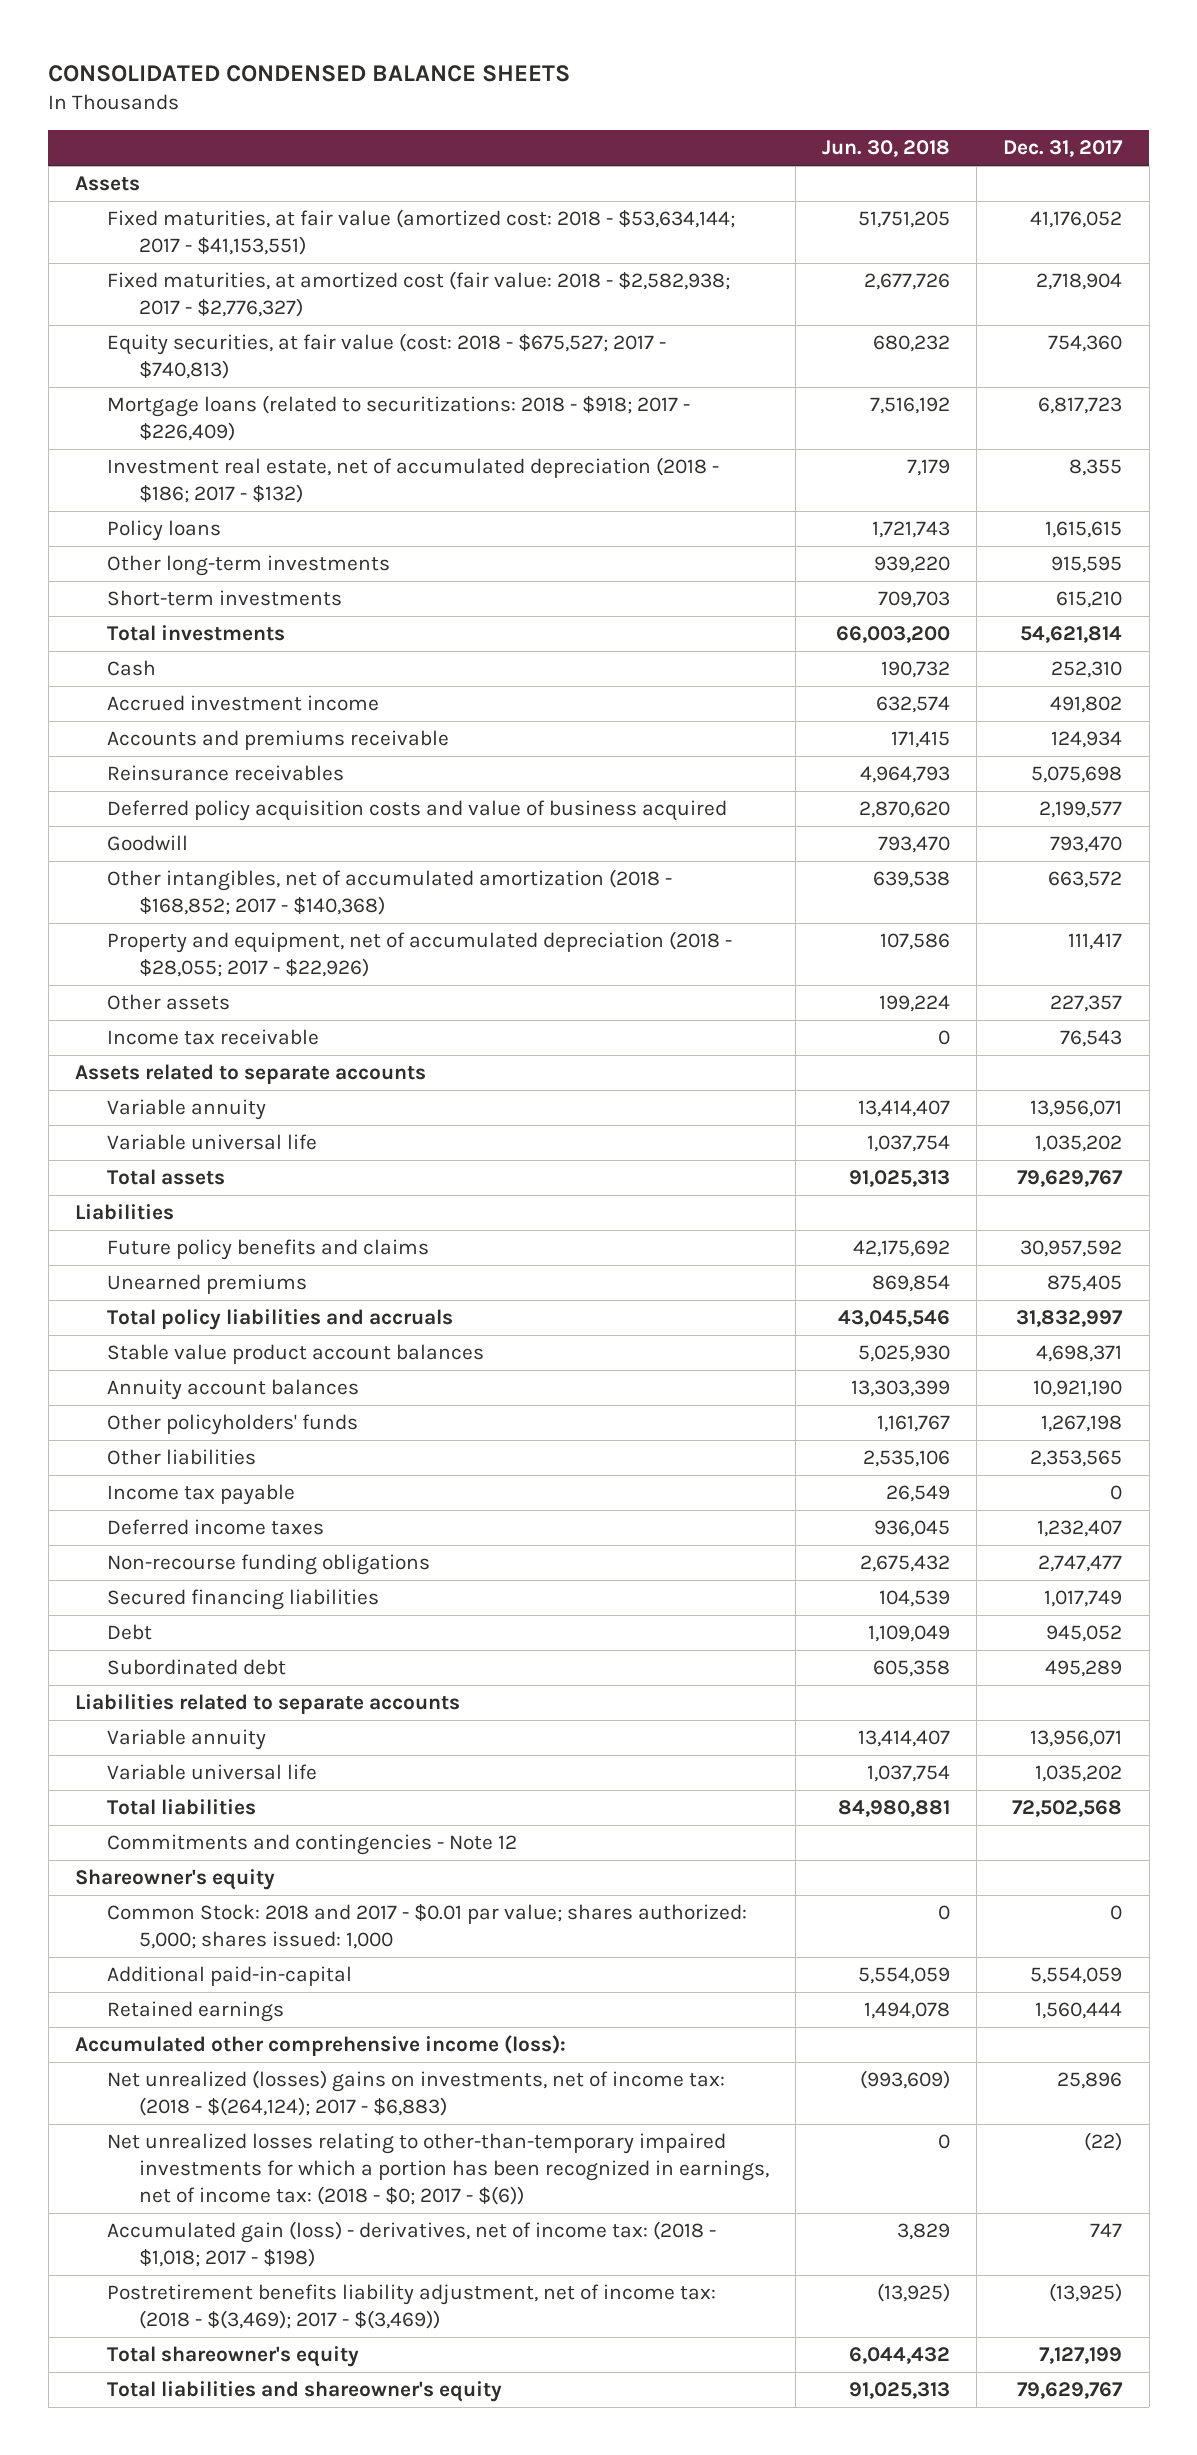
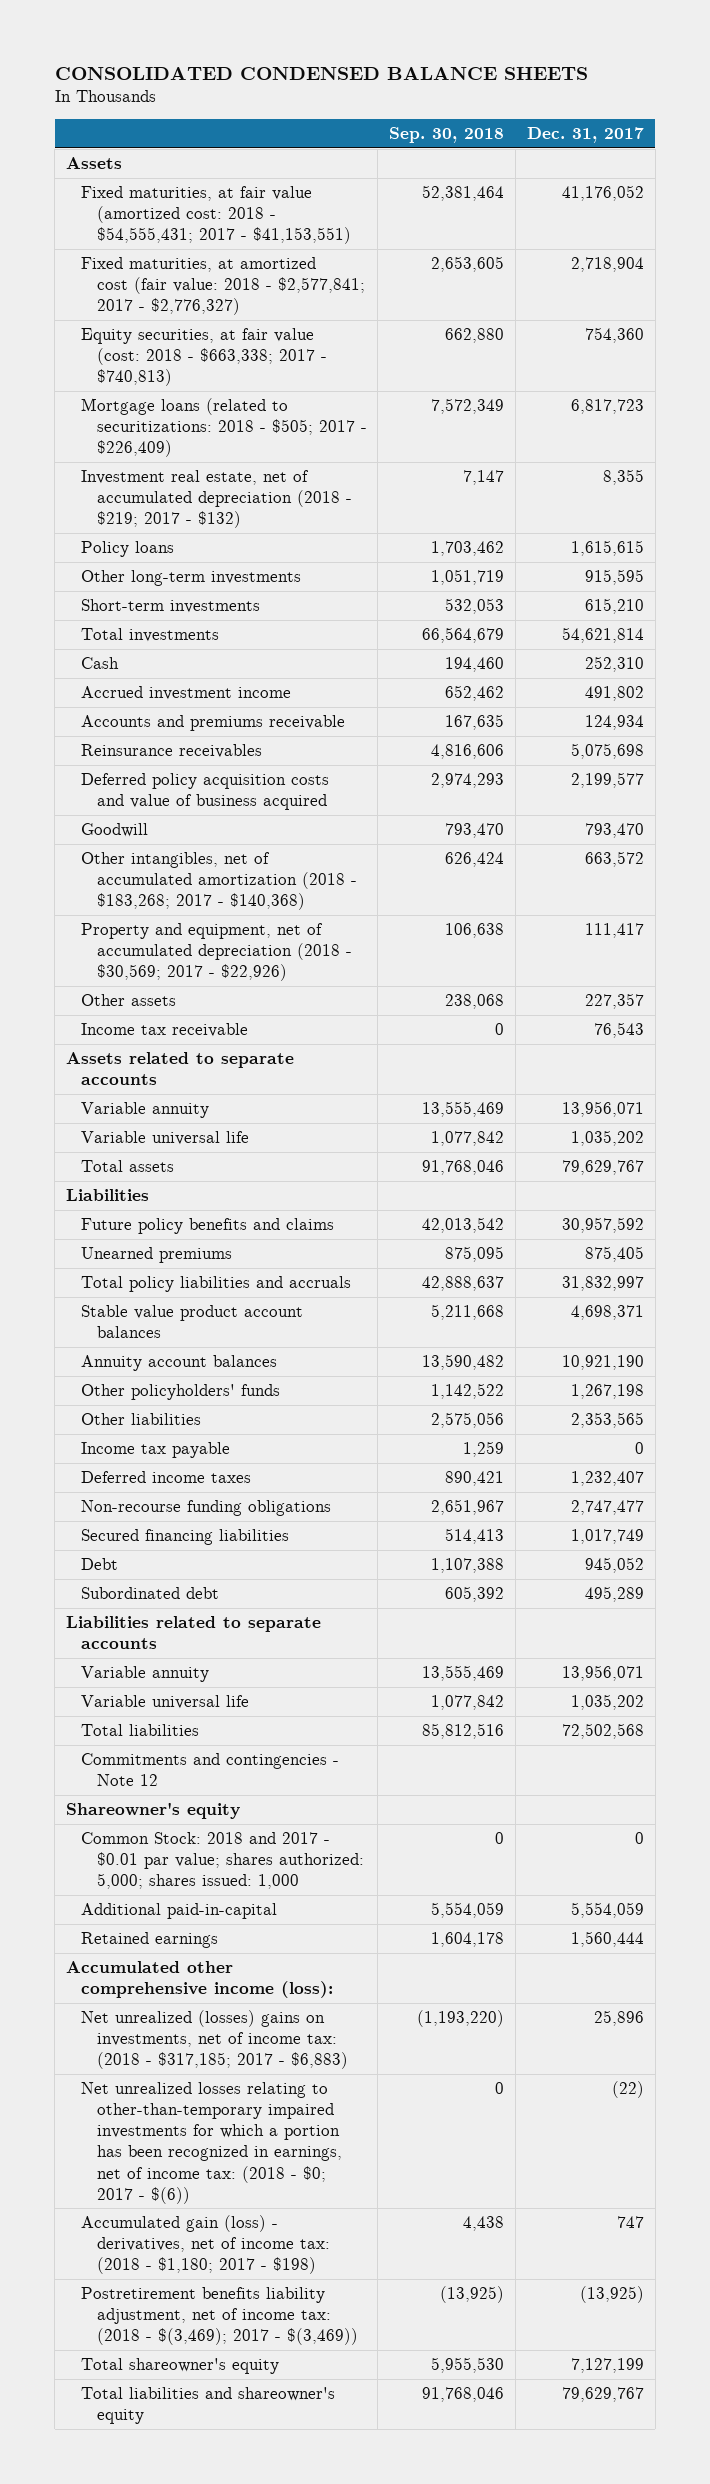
[821,140,950,158] Jun. 30, 2018 -> none
none -> [389,126,505,143] Sep. 30, 2018
[106,209,735,255] Fixed maturities, at fair value (amortized cost: 2018 - $53,634,144; 2017 - $41,153,551) -> [81,186,351,245] Fixed maturities, at fair value (amortized cost: 2018 - $54,555,431; 2017 - $41,153,551)
[106,271,730,317] Fixed maturities, at amortized cost (fair value: 2018 - $2,582,938; 2017 - $2,776,327) -> [81,257,365,316] Fixed maturities, at amortized cost (fair value: 2018 - $2,577,841; 2017 - $2,776,327)
[106,333,666,379] Equity securities, at fair value (cost: 2018 - $675,527; 2017 - $740,813) -> [81,328,327,387] Equity securities, at fair value (cost: 2018 - $663,338; 2017 - $740,813)
[106,395,690,441] Mortgage loans (related to securitizations: 2018 - $918; 2017 - $226,409) -> [81,398,367,458] Mortgage loans (related to securitizations: 2018 - $505; 2017 - $226,409)
[106,457,719,503] Investment real estate, net of accumulated depreciation (2018 - $186; 2017 - $132) -> [81,470,352,529] Investment real estate, net of accumulated depreciation (2018 - $219; 2017 - $132)
[106,869,672,915] Other intangibles, net of accumulated amortization (2018 - $168,852; 2017 - $140,368) -> [81,852,357,911] Other intangibles, net of accumulated amortization (2018 - $183,268; 2017 - $140,368)
[106,931,732,977] Property and equipment, net of accumulated depreciation (2018 - $28,055; 2017 - $22,926) -> [81,923,352,982] Property and equipment, net of accumulated depreciation (2018 - $30,569; 2017 - $22,926)
[106,2070,725,2116] Net unrealized (losses) gains on investments, net of income tax: (2018 - $(264,124); 2017 - $6,883) -> [81,2010,348,2070] Net unrealized (losses) gains on investments, net of income tax: (2018 - $317,185; 2017 - $6,883)
[106,2221,716,2267] Accumulated gain (loss) - derivatives, net of income tax: (2018 - $1,018; 2017 - $198) -> [81,2215,330,2275] Accumulated gain (loss) - derivatives, net of income tax: (2018 - $1,180; 2017 - $198)

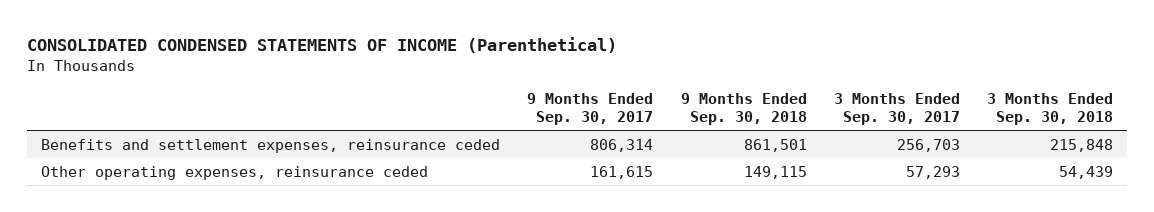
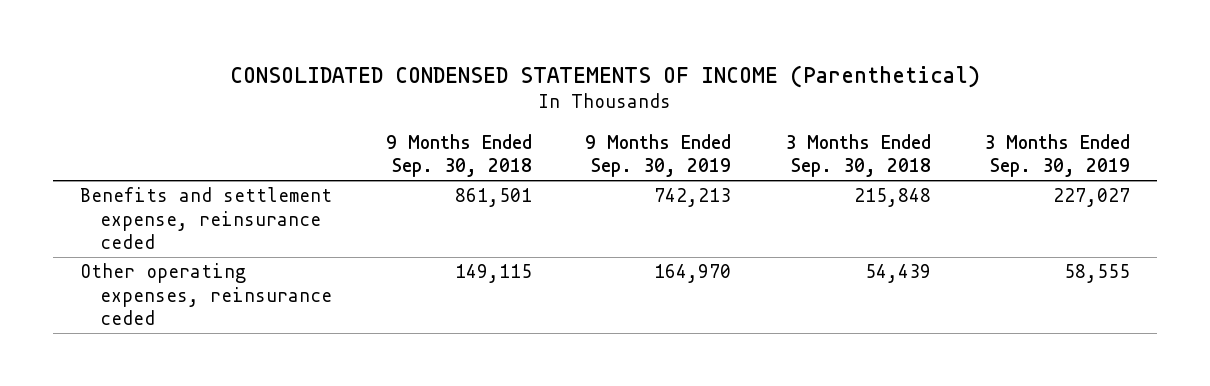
[527,93,654,125] 9 Months Ended Sep. 30, 2017 -> none
[834,93,961,125] 3 Months Ended Sep. 30, 2017 -> none
none -> [585,133,732,177] 9 Months Ended Sep. 30, 2019
none -> [983,133,1130,177] 3 Months Ended Sep. 30, 2019
[41,139,501,154] Benefits and settlement expenses, reinsurance ceded -> [79,187,332,249] Benefits and settlement expense, reinsurance ceded

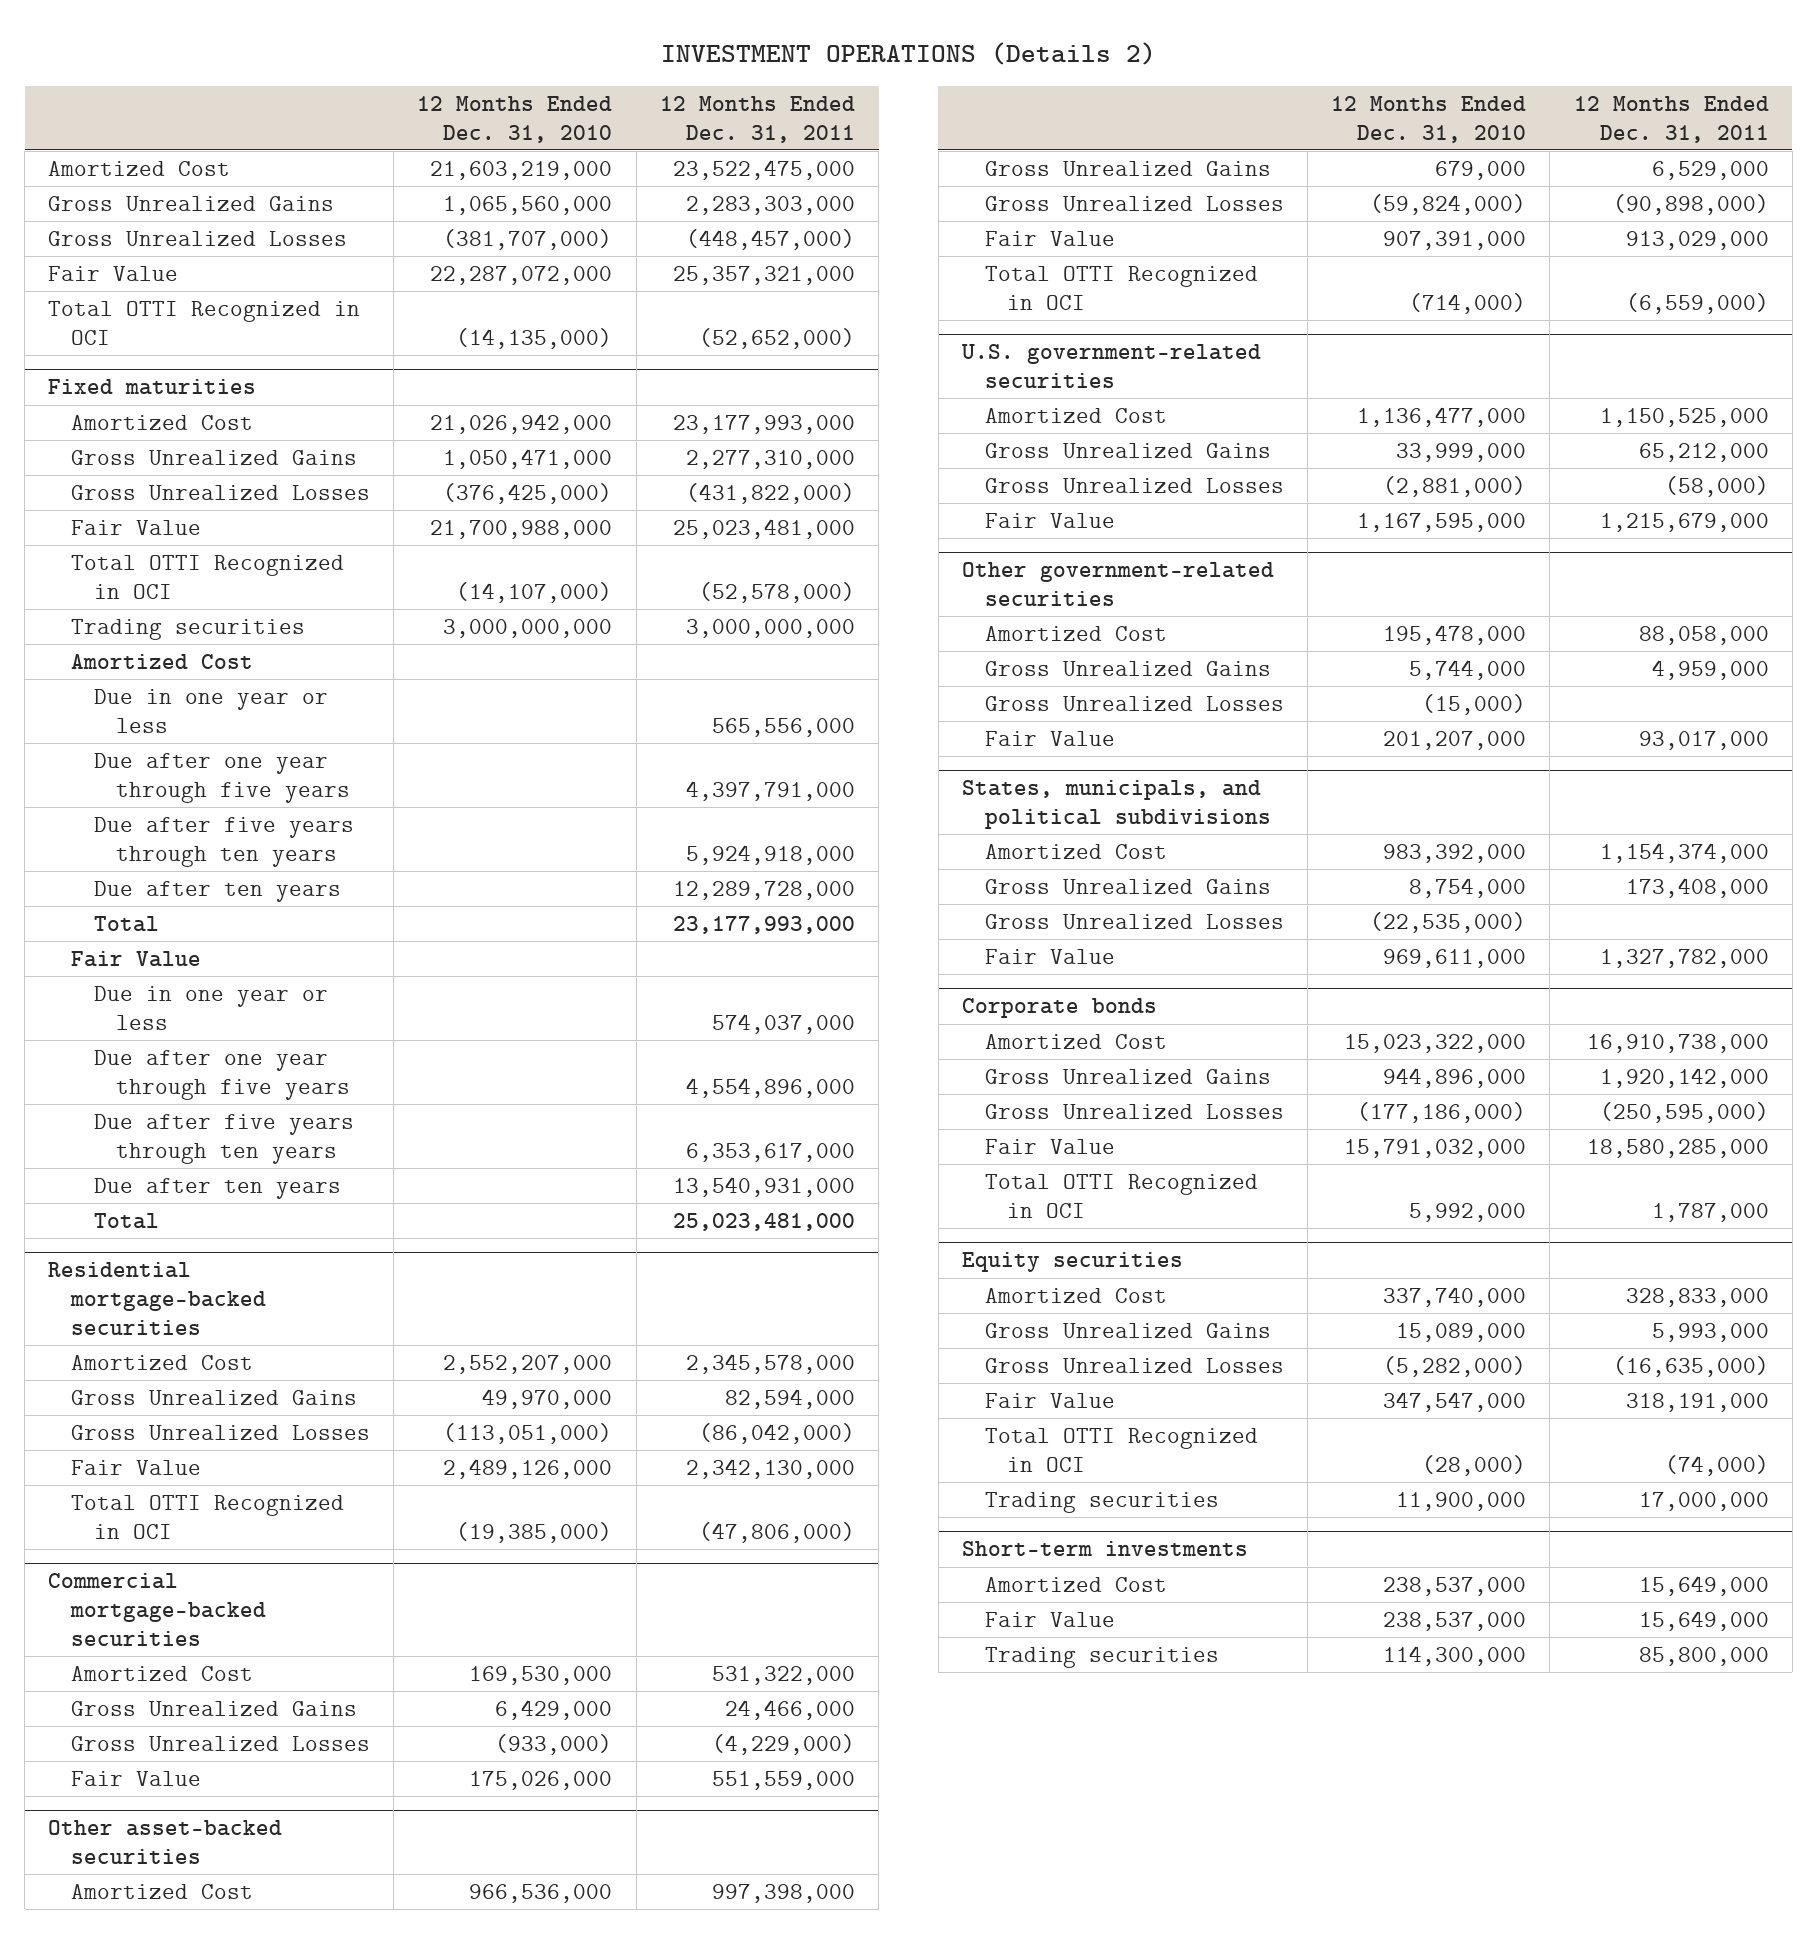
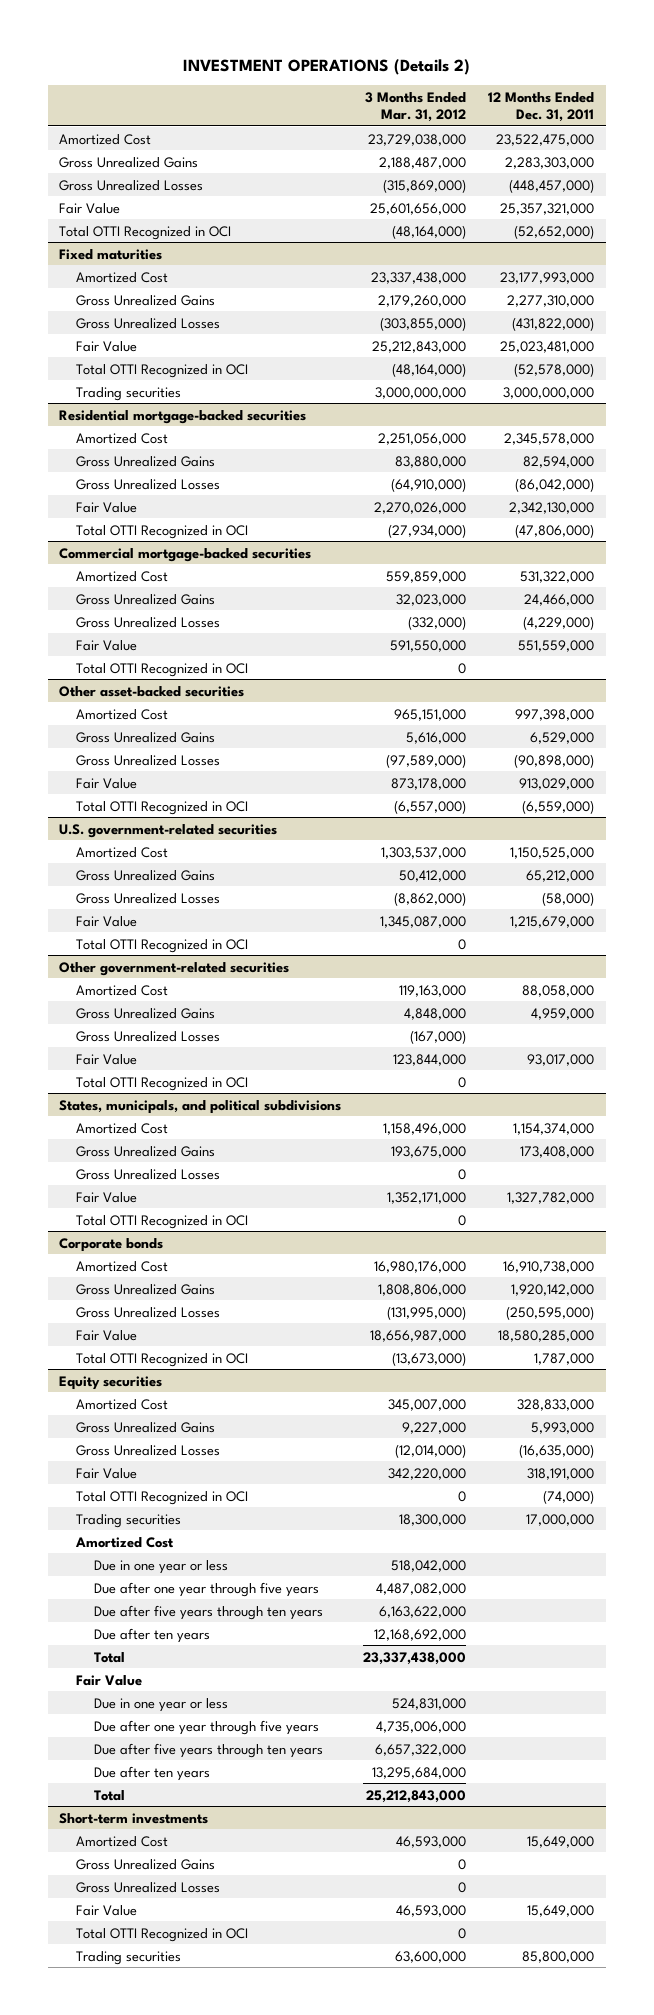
[417,95,613,143] 12 Months Ended Dec. 31, 2010 -> none
none -> [365,91,467,123] 3 Months Ended Mar. 31, 2012
[71,653,254,669] Amortized Cost -> none
[93,688,328,733] Due in one year or less -> none
[93,752,351,803] Due after one year through five years -> none
[93,816,354,867] Due after five years through ten years -> none
[93,880,341,902] Due after ten years -> none
[93,915,159,932] Total -> none
[71,950,202,967] Fair Value -> none
[93,985,328,1030] Due in one year or less -> none
[93,1049,351,1100] Due after one year through five years -> none
[93,1113,354,1164] Due after five years through ten years -> none
[93,1177,341,1199] Due after ten years -> none
[93,1212,159,1229] Total -> none
none -> [76,662,249,677] Total OTTI Recognized in OCI
none -> [76,938,249,953] Total OTTI Recognized in OCI
none -> [76,1076,249,1091] Total OTTI Recognized in OCI
none -> [76,1214,249,1229] Total OTTI Recognized in OCI
none -> [75,1536,175,1548] Amortized Cost
none -> [93,1559,228,1574] Due in one year or less
none -> [93,1581,319,1597] Due after one year through five years
none -> [93,1604,323,1620] Due after five years through ten years
none -> [93,1627,210,1643] Due after ten years
none -> [93,1651,125,1663] Total
none -> [76,1674,143,1686] Fair Value
none -> [93,1697,228,1712] Due in one year or less
none -> [93,1719,319,1735] Due after one year through five years
none -> [93,1742,323,1758] Due after five years through ten years
none -> [93,1765,210,1781] Due after ten years
none -> [93,1789,125,1801] Total
none -> [76,1858,216,1870] Gross Unrealized Gains
none -> [76,1881,221,1893] Gross Unrealized Losses
none -> [76,1927,249,1942] Total OTTI Recognized in OCI

